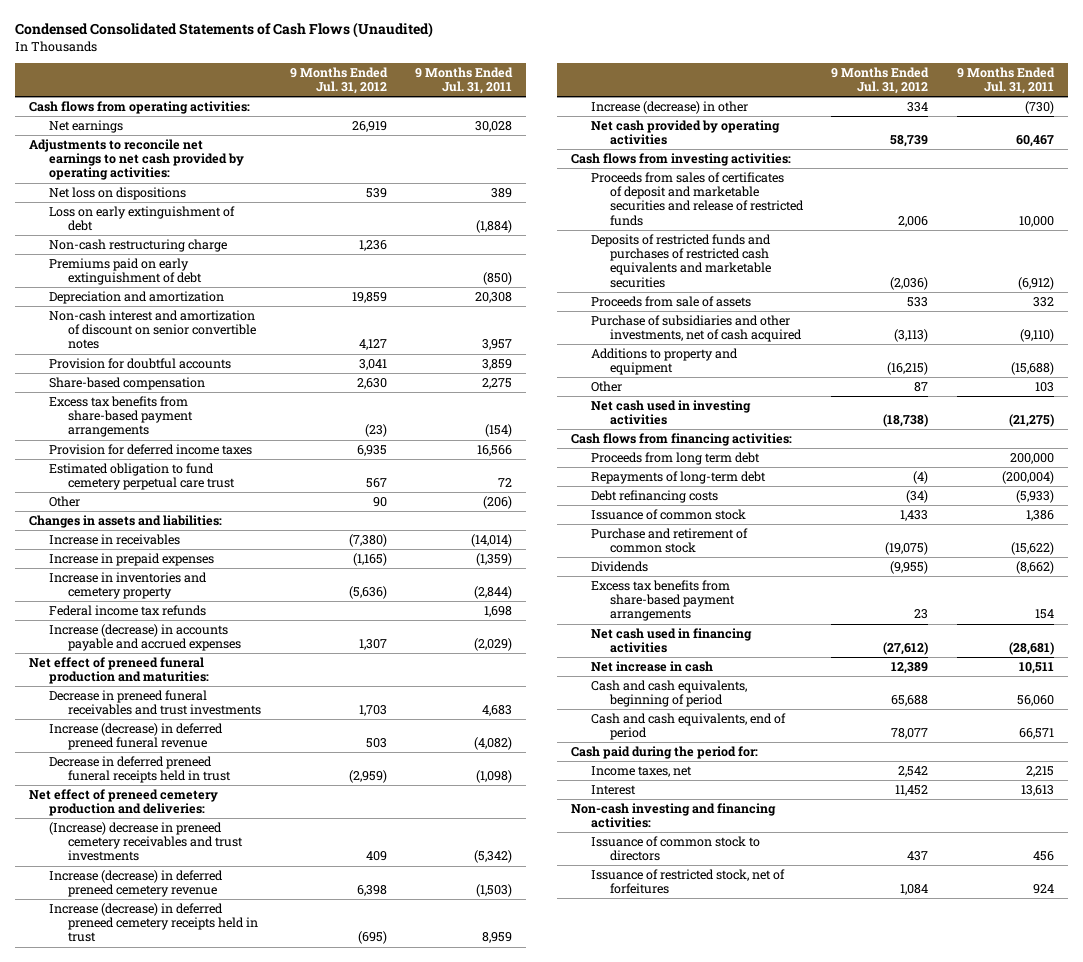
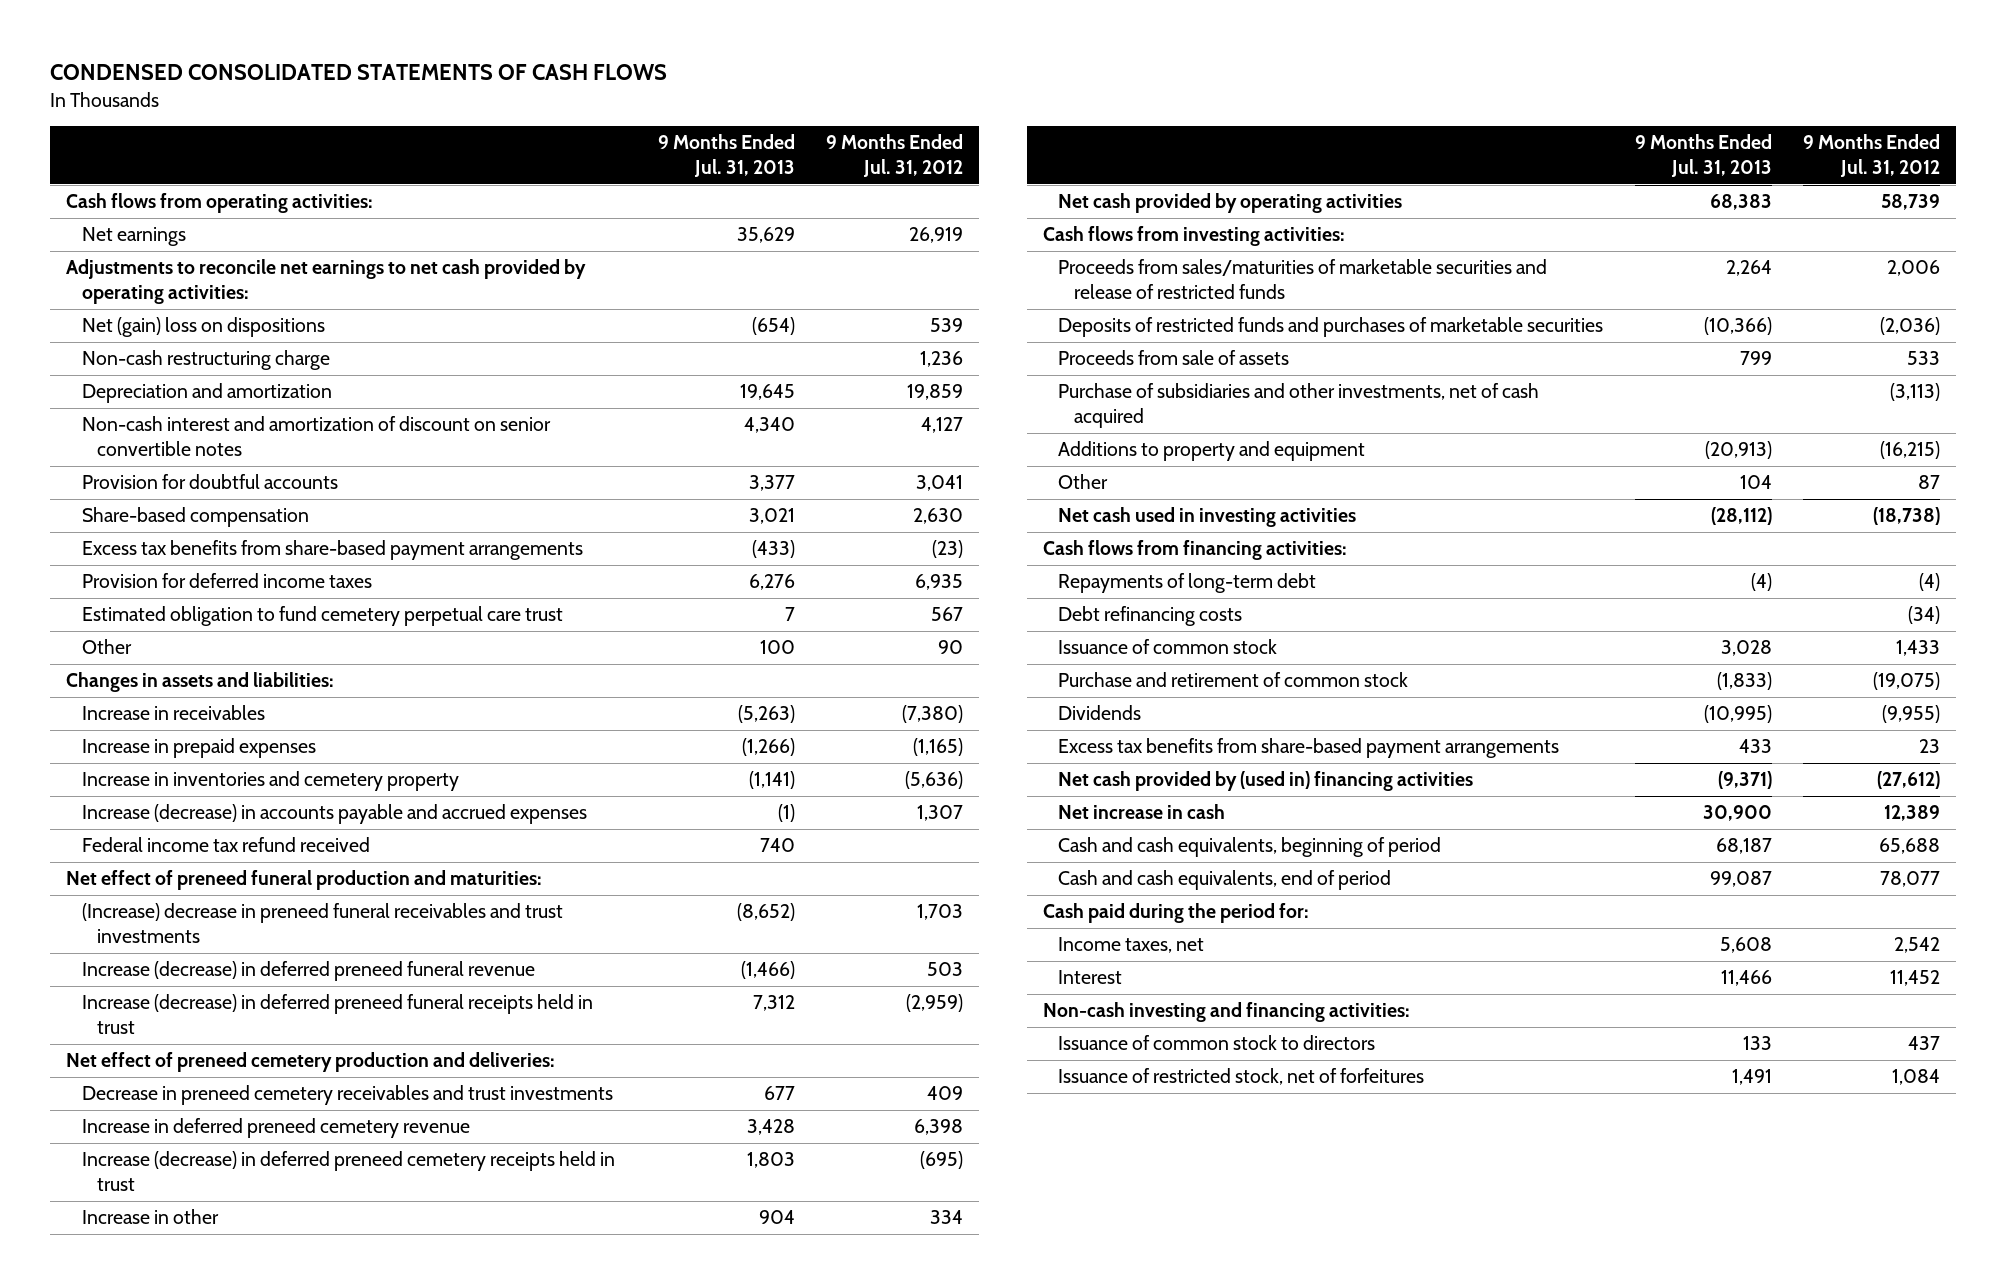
[15,22,434,39] Condensed Consolidated Statements of Cash Flows (Unaudited) -> [50,64,668,81] CONDENSED CONSOLIDATED STATEMENTS OF CASH FLOWS
[414,67,513,95] 9 Months Ended Jul. 31, 2011 -> none
none -> [657,133,795,177] 9 Months Ended Jul. 31, 2013
[48,205,235,232] Loss on early extinguishment of debt -> none
[48,186,186,200] Net loss on dispositions -> [81,317,325,338] Net (gain) loss on dispositions
[48,257,203,286] Premiums paid on early extinguishment of debt -> none
[48,604,206,616] Federal income tax refunds -> none
none -> [81,837,370,853] Federal income tax refund received
[48,689,262,716] Decrease in preneed funeral receivables and trust investments -> [81,903,563,944] (Increase) decrease in preneed funeral receivables and trust investments
[48,755,232,784] Decrease in deferred preneed funeral receipts held in trust -> [81,994,593,1035] Increase (decrease) in deferred preneed funeral receipts held in trust
[48,821,244,862] (Increase) decrease in preneed cemetery receivables and trust investments -> [81,1085,613,1106] Decrease in preneed cemetery receivables and trust investments
[48,869,223,898] Increase (decrease) in deferred preneed cemetery revenue -> [81,1118,470,1139] Increase in deferred preneed cemetery revenue
[590,100,748,114] Increase (decrease) in other -> [81,1209,219,1225] Increase in other
[590,171,805,226] Proceeds from sales of certificates of deposit and marketable securities and release of restricted funds -> [1058,259,1548,300] Proceeds from sales/maturities of marketable securities and release of restricted funds
[590,233,772,288] Deposits of restricted funds and purchases of restricted cash equivalents and marketable securities -> [1058,317,1604,338] Deposits of restricted funds and purchases of marketable securities
[590,451,760,465] Proceeds from long term debt -> none
[590,627,752,654] Net cash used in financing activities -> [1058,771,1474,792] Net cash provided by (used in) financing activities

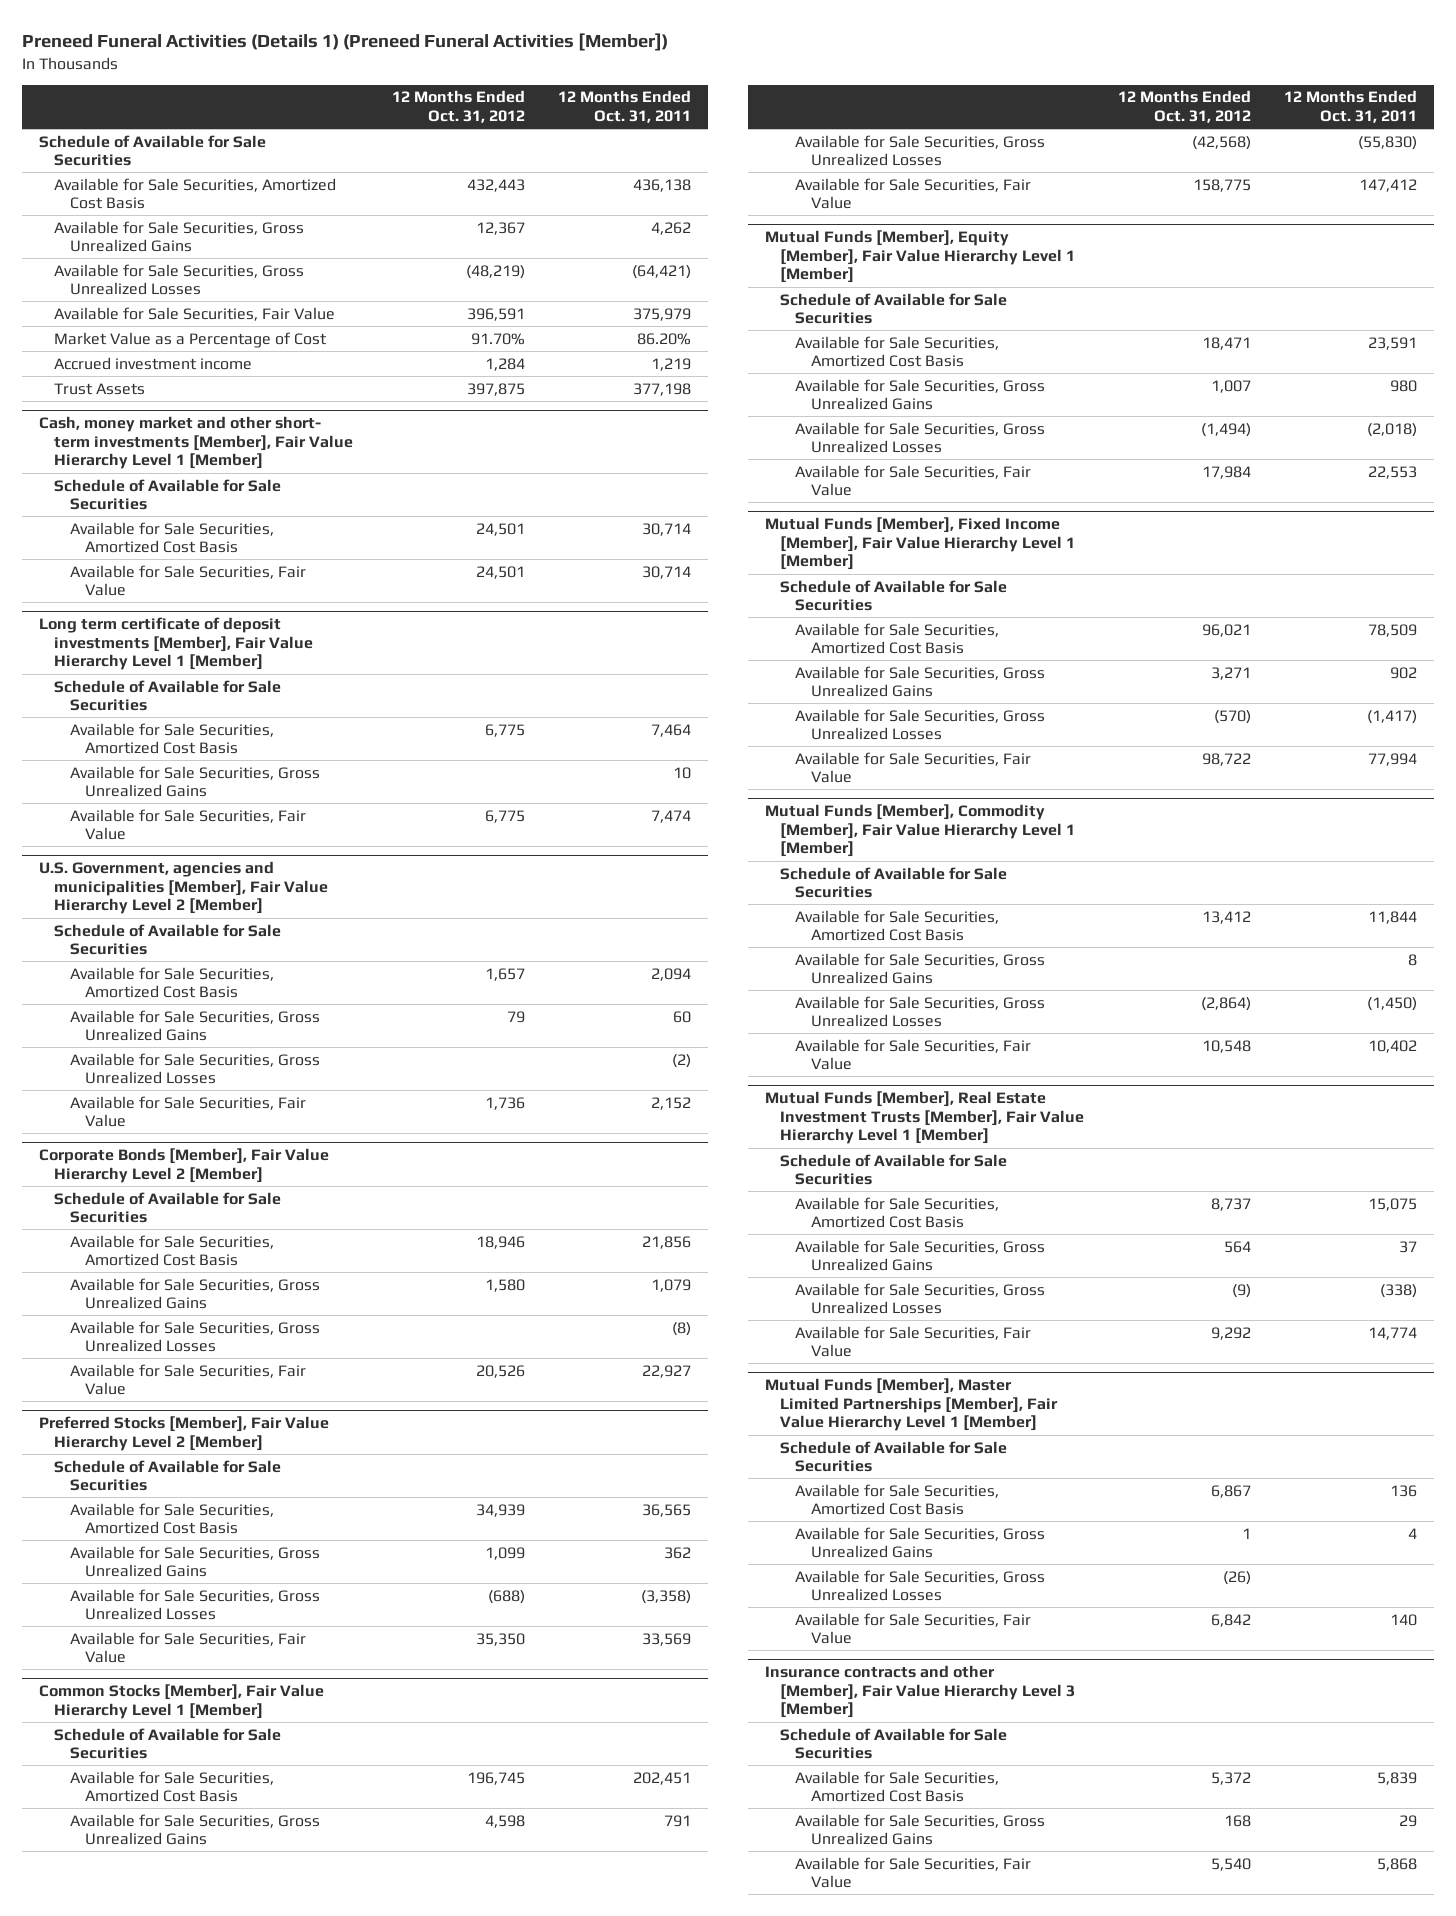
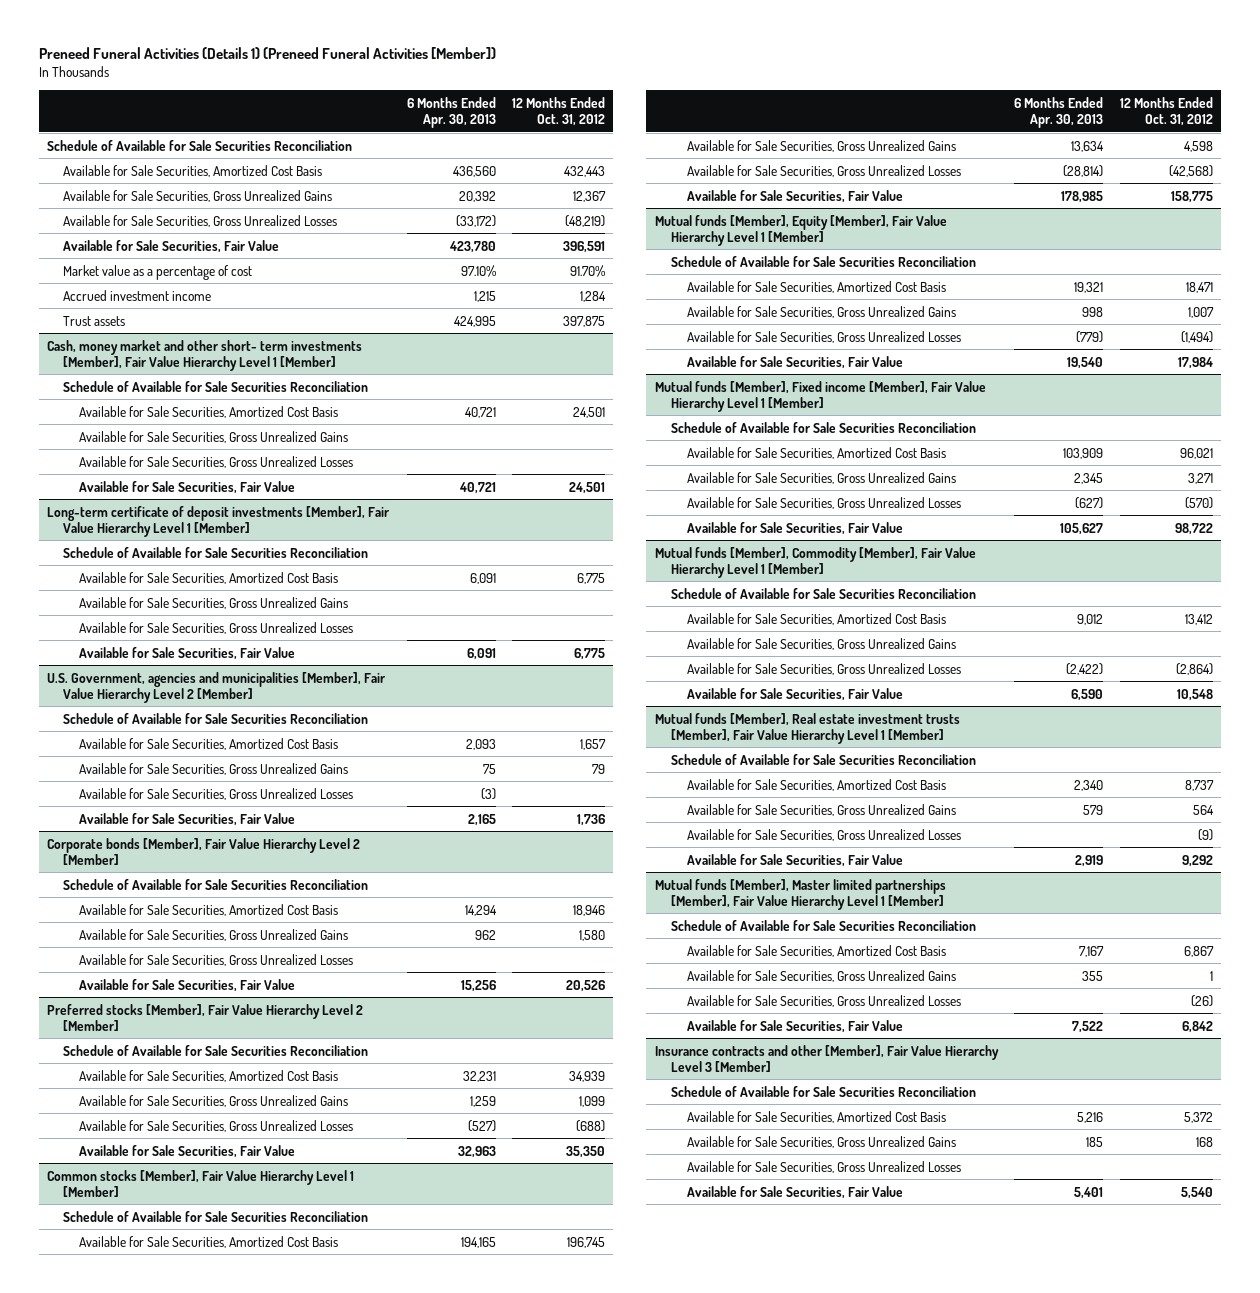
[558,90,692,124] 12 Months Ended Oct. 31, 2011 -> none
none -> [406,97,496,128] 6 Months Ended Apr. 30, 2013
[39,134,267,167] Schedule of Available for Sale Securities -> [46,139,352,151] Schedule of Available for Sale Securities Reconciliation
[54,331,328,348] Market Value as a Percentage of Cost -> [63,264,253,280] Market value as a percentage of cost
[54,382,146,395] Trust Assets -> [63,315,126,326] Trust assets
[54,478,282,511] Schedule of Available for Sale Securities -> [63,380,369,392] Schedule of Available for Sale Securities Reconciliation
none -> [79,430,349,443] Available for Sale Securities, Gross Unrealized Gains
none -> [79,455,354,468] Available for Sale Securities, Gross Unrealized Losses
[39,616,314,671] Long term certificate of deposit investments [Member], Fair Value Hierarchy Level 1 [Member] -> [46,505,390,537] Long-term certificate of deposit investments [Member], Fair Value Hierarchy Level 1 [Member]
[54,679,282,712] Schedule of Available for Sale Securities -> [63,546,369,558] Schedule of Available for Sale Securities Reconciliation
none -> [79,621,354,634] Available for Sale Securities, Gross Unrealized Losses
[54,923,282,956] Schedule of Available for Sale Securities -> [63,712,369,724] Schedule of Available for Sale Securities Reconciliation
[39,1147,330,1183] Corporate Bonds [Member], Fair Value Hierarchy Level 2 [Member] -> [46,837,360,865] Corporate bonds [Member], Fair Value Hierarchy Level 2 [Member]
[54,1191,282,1224] Schedule of Available for Sale Securities -> [63,878,369,890] Schedule of Available for Sale Securities Reconciliation
[39,1415,330,1451] Preferred Stocks [Member], Fair Value Hierarchy Level 2 [Member] -> [46,1003,363,1031] Preferred stocks [Member], Fair Value Hierarchy Level 2 [Member]
[54,1459,282,1492] Schedule of Available for Sale Securities -> [63,1044,369,1056] Schedule of Available for Sale Securities Reconciliation
[39,1683,325,1719] Common Stocks [Member], Fair Value Hierarchy Level 1 [Member] -> [46,1169,354,1197] Common stocks [Member], Fair Value Hierarchy Level 1 [Member]
[54,1727,282,1760] Schedule of Available for Sale Securities -> [63,1210,369,1222] Schedule of Available for Sale Securities Reconciliation
[764,229,1076,284] Mutual Funds [Member], Equity [Member], Fair Value Hierarchy Level 1 [Member] -> [654,214,947,246] Mutual funds [Member], Equity [Member], Fair Value Hierarchy Level 1 [Member]
[780,292,1008,325] Schedule of Available for Sale Securities -> [670,255,976,267] Schedule of Available for Sale Securities Reconciliation
[764,516,1076,571] Mutual Funds [Member], Fixed Income [Member], Fair Value Hierarchy Level 1 [Member] -> [654,380,986,412] Mutual funds [Member], Fixed income [Member], Fair Value Hierarchy Level 1 [Member]
[780,579,1008,612] Schedule of Available for Sale Securities -> [670,421,976,433] Schedule of Available for Sale Securities Reconciliation
[764,803,1076,858] Mutual Funds [Member], Commodity [Member], Fair Value Hierarchy Level 1 [Member] -> [654,546,976,578] Mutual funds [Member], Commodity [Member], Fair Value Hierarchy Level 1 [Member]
[780,866,1008,899] Schedule of Available for Sale Securities -> [670,587,976,599] Schedule of Available for Sale Securities Reconciliation
[764,1090,1085,1145] Mutual Funds [Member], Real Estate Investment Trusts [Member], Fair Value Hierarchy Level 1 [Member] -> [654,712,960,744] Mutual funds [Member], Real estate investment trusts [Member], Fair Value Hierarchy Level 1 [Member]
[780,1153,1008,1186] Schedule of Available for Sale Securities -> [670,753,976,765] Schedule of Available for Sale Securities Reconciliation
[764,1377,1059,1432] Mutual Funds [Member], Master Limited Partnerships [Member], Fair Value Hierarchy Level 1 [Member] -> [654,878,946,910] Mutual funds [Member], Master limited partnerships [Member], Fair Value Hierarchy Level 1 [Member]
[780,1440,1008,1473] Schedule of Available for Sale Securities -> [670,919,976,931] Schedule of Available for Sale Securities Reconciliation
[780,1727,1008,1760] Schedule of Available for Sale Securities -> [670,1085,976,1097] Schedule of Available for Sale Securities Reconciliation
none -> [687,1160,962,1173] Available for Sale Securities, Gross Unrealized Losses

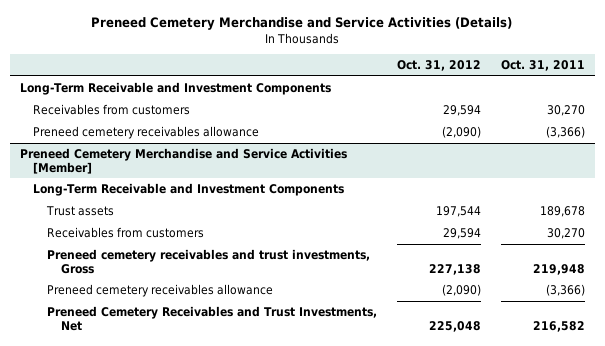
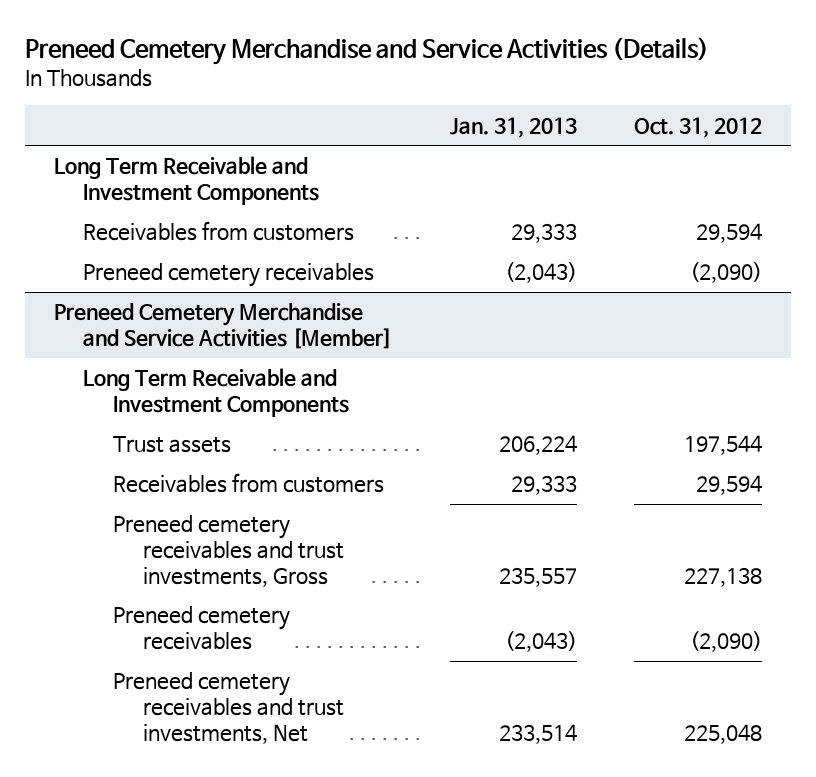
[500,60,585,72] Oct. 31, 2011 -> none
none -> [449,116,577,138] Jan. 31, 2013
[19,82,331,96] Long-Term Receivable and Investment Components -> [53,156,320,206] Long Term Receivable and Investment Components
[33,126,260,140] Preneed cemetery receivables allowance -> [83,263,375,288] Preneed cemetery receivables
[33,183,345,197] Long-Term Receivable and Investment Components -> [83,368,350,418] Long Term Receivable and Investment Components
[47,284,274,298] Preneed cemetery receivables allowance -> [113,606,291,651] Preneed cemetery receivables
[47,306,378,331] Preneed Cemetery Receivables and Trust Investments, Net -> [113,672,344,744] Preneed cemetery receivables and trust investments, Net

